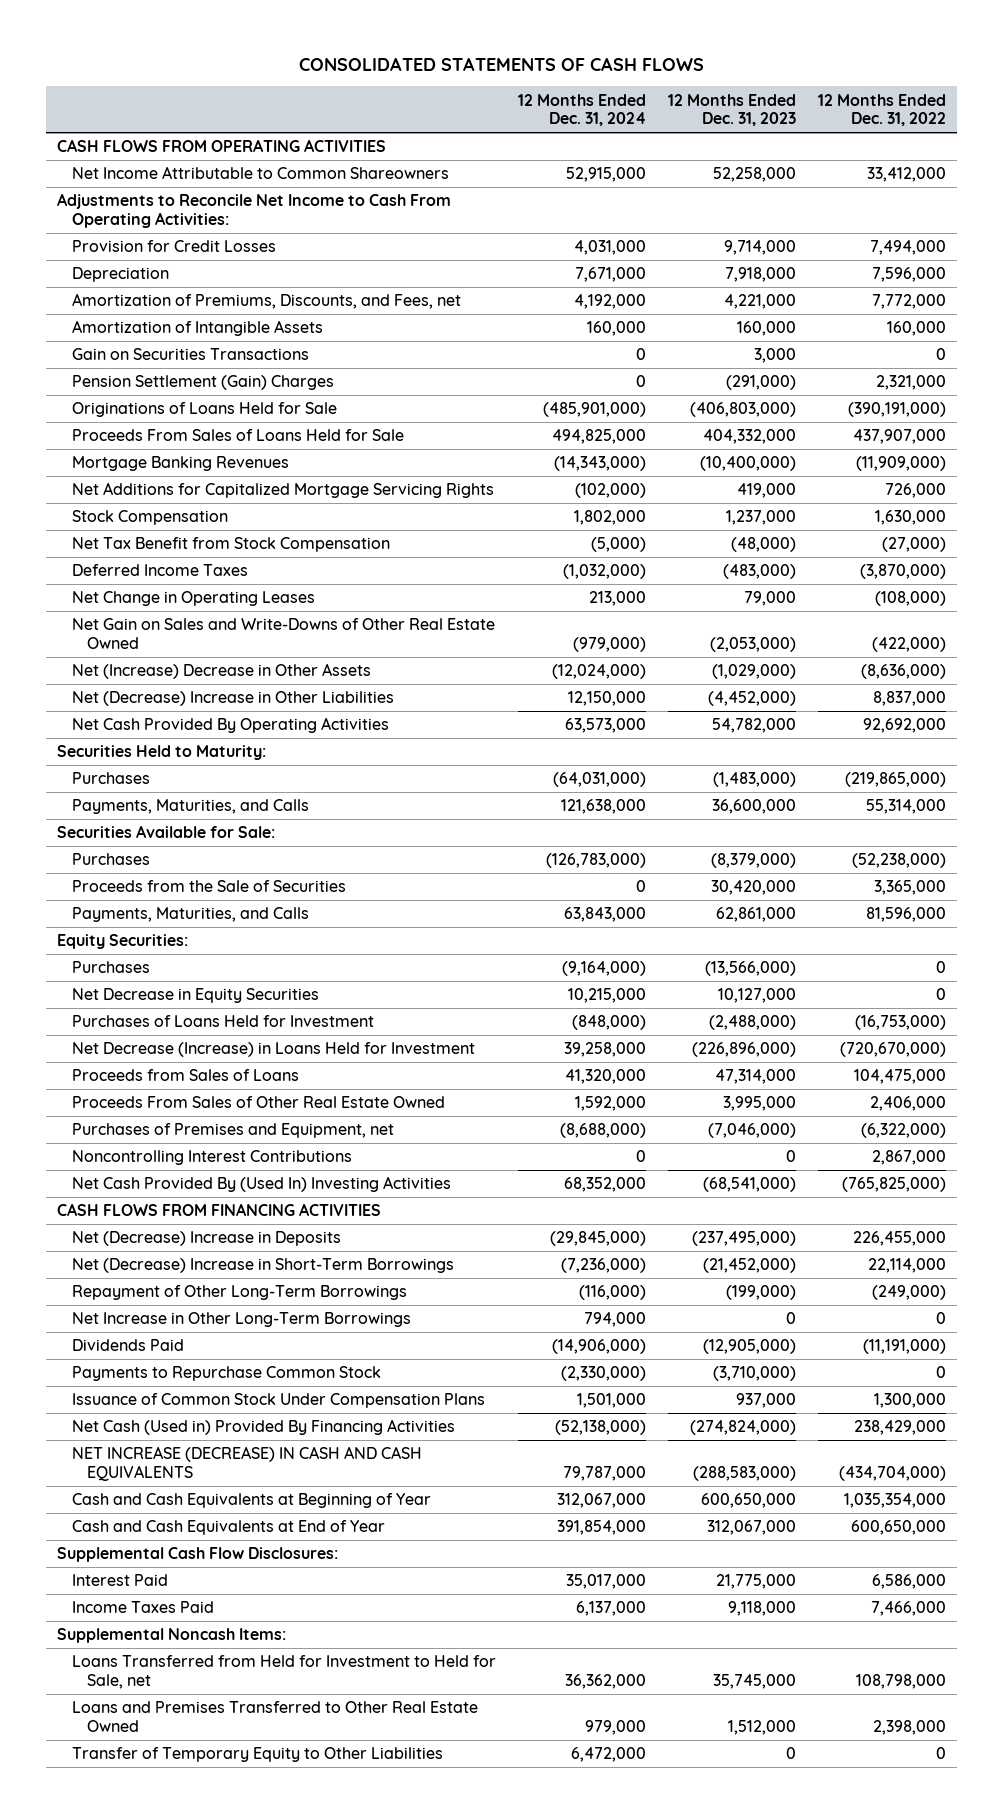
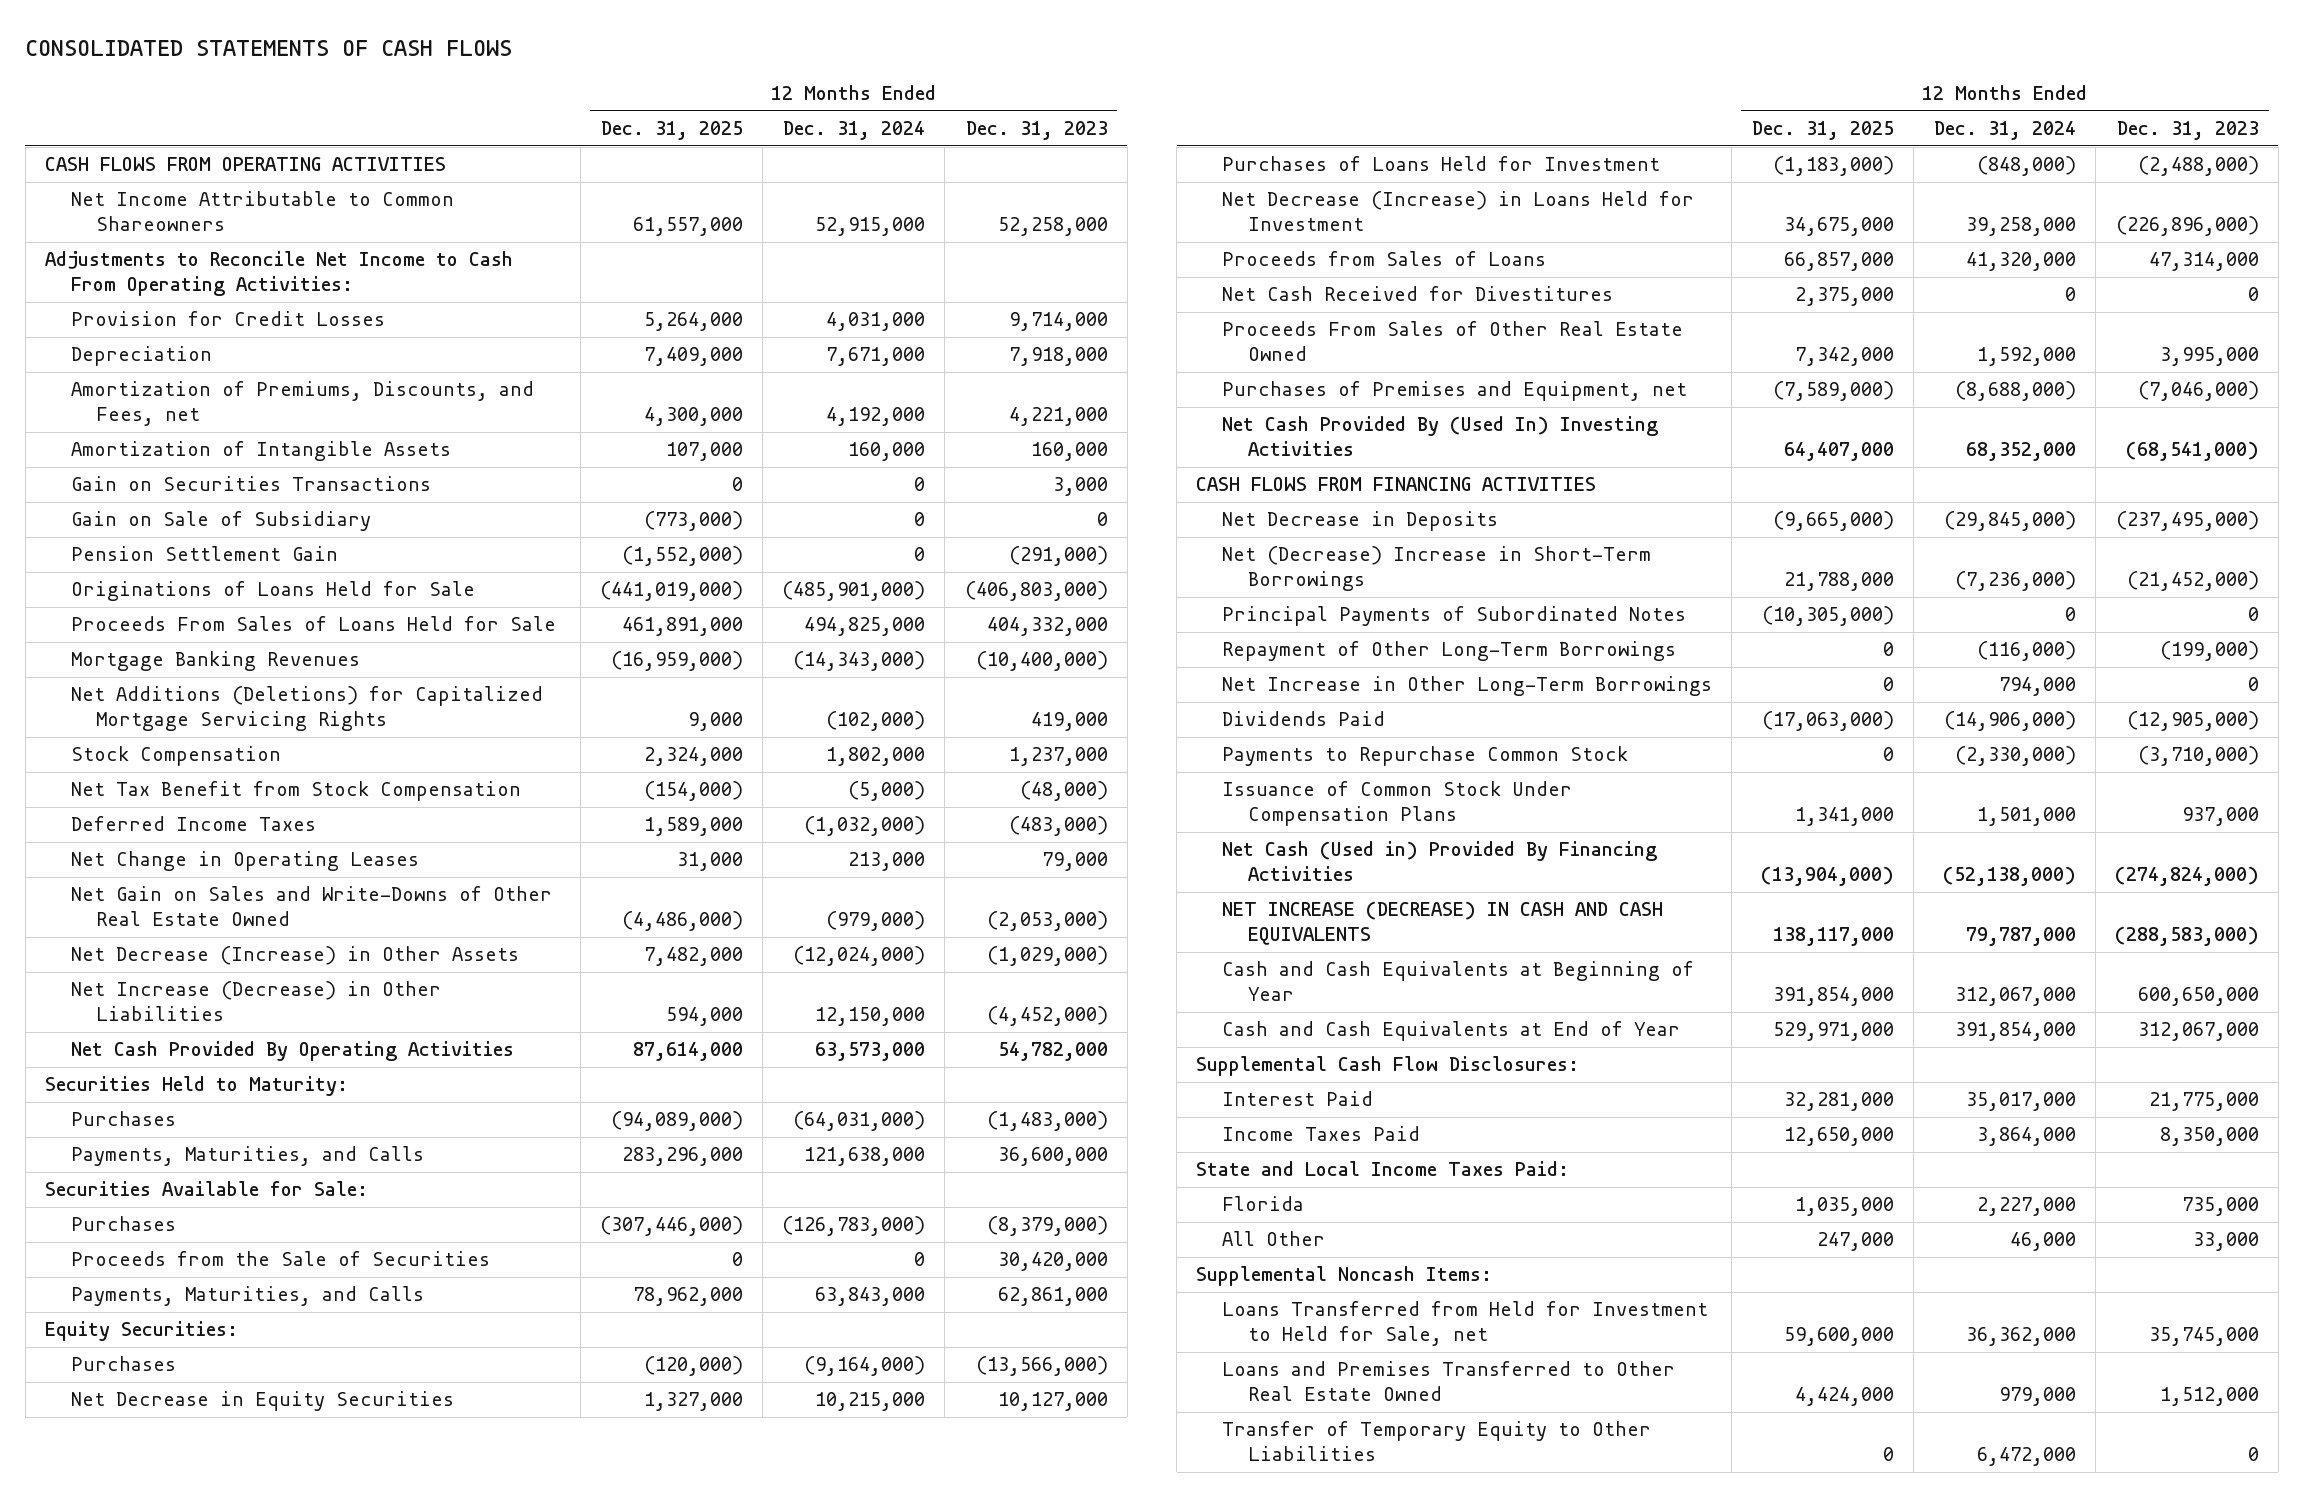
[818,93,947,127] 12 Months Ended Dec. 31, 2022 -> none
none -> [600,121,743,141] Dec. 31, 2025
none -> [70,511,371,532] Gain on Sale of Subsidiary
[72,375,335,391] Pension Settlement (Gain) Charges -> [70,546,338,562] Pension Settlement Gain
[72,482,495,499] Net Additions for Capitalized Mortgage Servicing Rights -> [70,686,543,732] Net Additions (Deletions) for Capitalized Mortgage Servicing Rights
[72,663,372,680] Net (Increase) Decrease in Other Assets -> [70,946,519,966] Net Decrease (Increase) in Other Assets
[72,691,395,707] Net (Decrease) Increase in Other Liabilities -> [70,981,441,1022] Net Increase (Decrease) in Other Liabilities
none -> [1222,286,1614,302] Net Cash Received for Divestitures
[72,1150,353,1166] Noncontrolling Interest Contributions -> none
[72,1231,342,1247] Net (Decrease) Increase in Deposits -> [1222,511,1499,532] Net Decrease in Deposits
none -> [1222,606,1687,627] Principal Payments of Subordinated Notes
[576,1601,647,1617] 6,137,000 -> [1977,1127,2077,1147] 3,864,000
[728,1601,797,1617] 9,118,000 -> [2159,1127,2259,1147] 8,350,000
none -> [1196,1161,1570,1177] State and Local Income Taxes Paid:
none -> [1222,1196,1305,1212] Florida
none -> [1222,1231,1326,1247] All Other

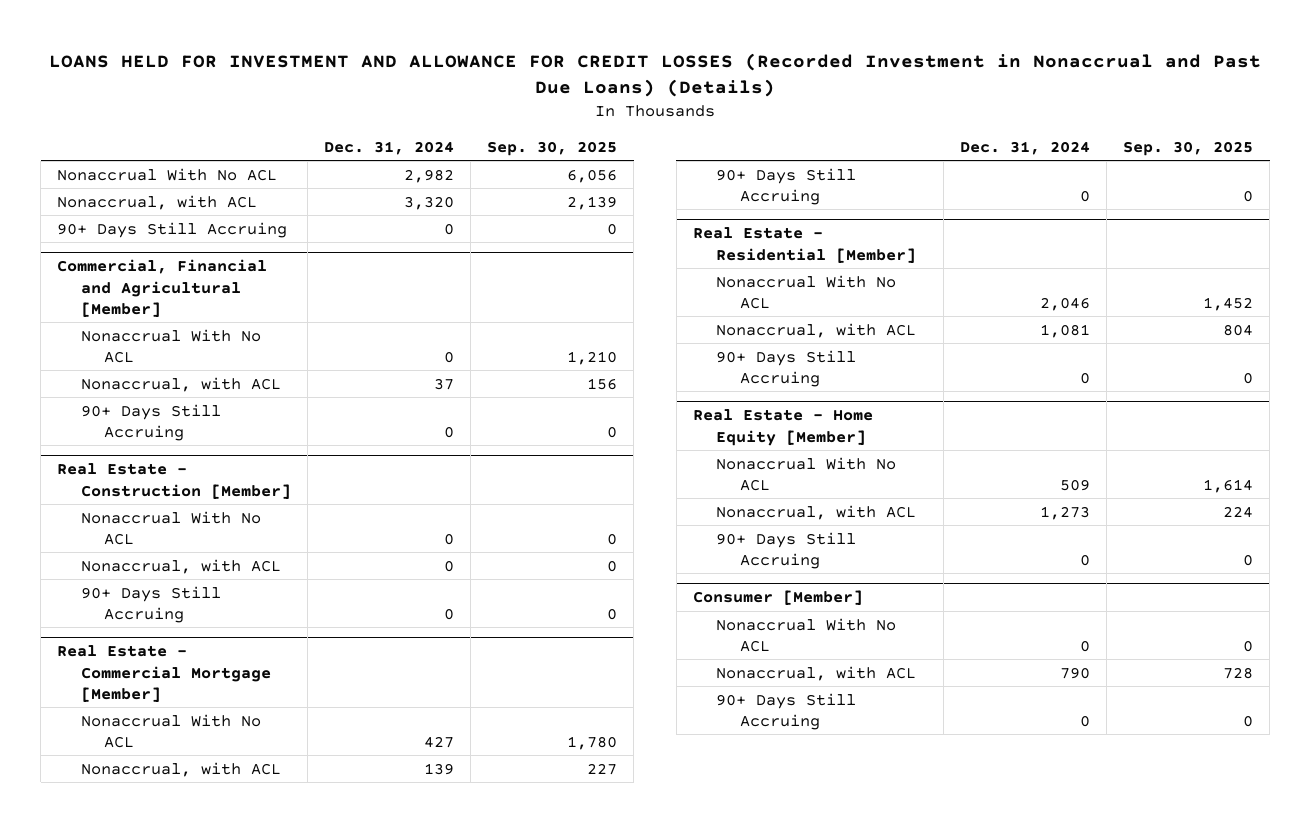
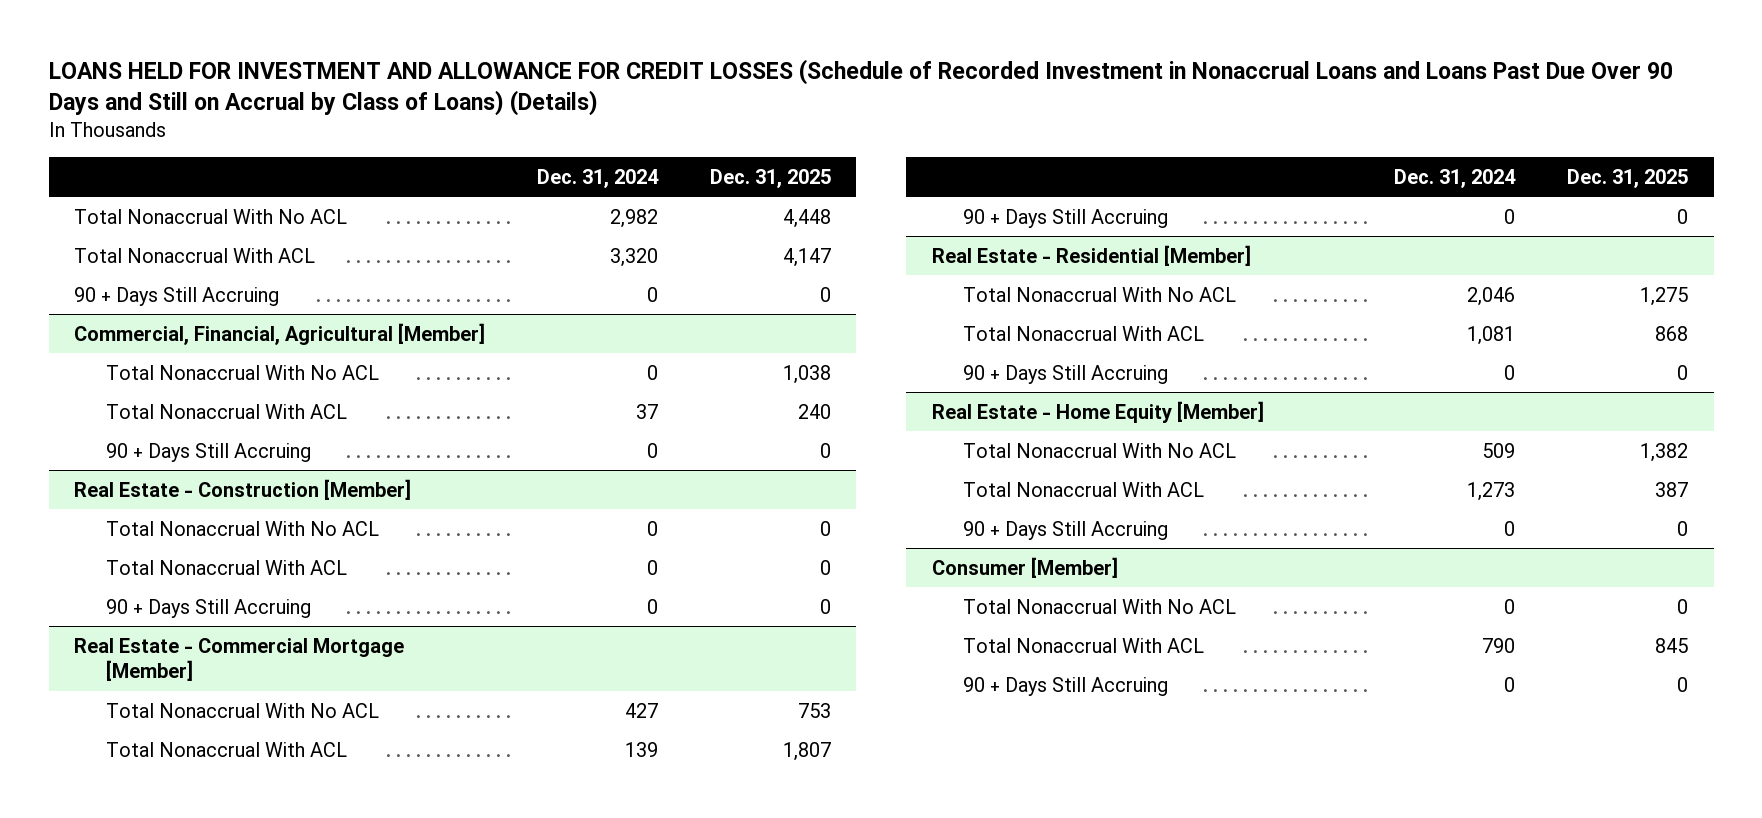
[49,52,1262,98] LOANS HELD FOR INVESTMENT AND ALLOWANCE FOR CREDIT LOSSES (Recorded Investment in Nonaccrual and Past Due Loans) (Details) -> [48,59,1673,117] LOANS HELD FOR INVESTMENT AND ALLOWANCE FOR CREDIT LOSSES (Schedule of Recorded Investment in Nonaccrual Loans and Loans Past Due Over 90 Days and Still on Accrual by Class of Loans) (Details)
[487,140,618,156] Sep. 30, 2025 -> none
none -> [709,168,831,188] Dec. 31, 2025
[57,167,278,181] Nonaccrual With No ACL -> [74,208,348,224] Total Nonaccrual With No ACL
[57,194,258,210] Nonaccrual, with ACL -> [74,247,316,263] Total Nonaccrual With ACL
[57,221,288,238] 90+ Days Still Accruing -> [74,286,280,306] 90 + Days Still Accruing
[57,259,268,317] Commercial, Financial and Agricultural [Member] -> [74,322,486,345] Commercial, Financial, Agricultural [Member]
[80,328,261,363] Nonaccrual With No ACL -> [105,364,379,380] Total Nonaccrual With No ACL
[80,376,281,392] Nonaccrual, with ACL -> [105,403,347,419] Total Nonaccrual With ACL
[80,403,221,441] 90+ Days Still Accruing -> [105,442,311,462] 90 + Days Still Accruing
[80,510,261,545] Nonaccrual With No ACL -> [105,520,379,536] Total Nonaccrual With No ACL
[80,558,281,574] Nonaccrual, with ACL -> [105,559,347,575] Total Nonaccrual With ACL
[80,585,221,623] 90+ Days Still Accruing -> [105,598,311,618] 90 + Days Still Accruing
[80,713,261,748] Nonaccrual With No ACL -> [105,702,379,718] Total Nonaccrual With No ACL
[80,761,281,777] Nonaccrual, with ACL -> [105,741,347,757] Total Nonaccrual With ACL
[716,167,857,205] 90+ Days Still Accruing -> [963,208,1169,228] 90 + Days Still Accruing
[716,274,897,309] Nonaccrual With No ACL -> [963,286,1237,302] Total Nonaccrual With No ACL
[716,322,917,338] Nonaccrual, with ACL -> [963,325,1205,341] Total Nonaccrual With ACL
[716,349,857,387] 90+ Days Still Accruing -> [963,364,1169,384] 90 + Days Still Accruing
[716,456,897,491] Nonaccrual With No ACL -> [963,442,1237,458] Total Nonaccrual With No ACL
[716,504,917,520] Nonaccrual, with ACL -> [963,481,1205,497] Total Nonaccrual With ACL
[716,531,857,569] 90+ Days Still Accruing -> [963,520,1169,540] 90 + Days Still Accruing
[716,617,897,652] Nonaccrual With No ACL -> [963,598,1237,614] Total Nonaccrual With No ACL
[716,665,917,681] Nonaccrual, with ACL -> [963,637,1205,653] Total Nonaccrual With ACL
[716,692,857,730] 90+ Days Still Accruing -> [963,676,1169,696] 90 + Days Still Accruing

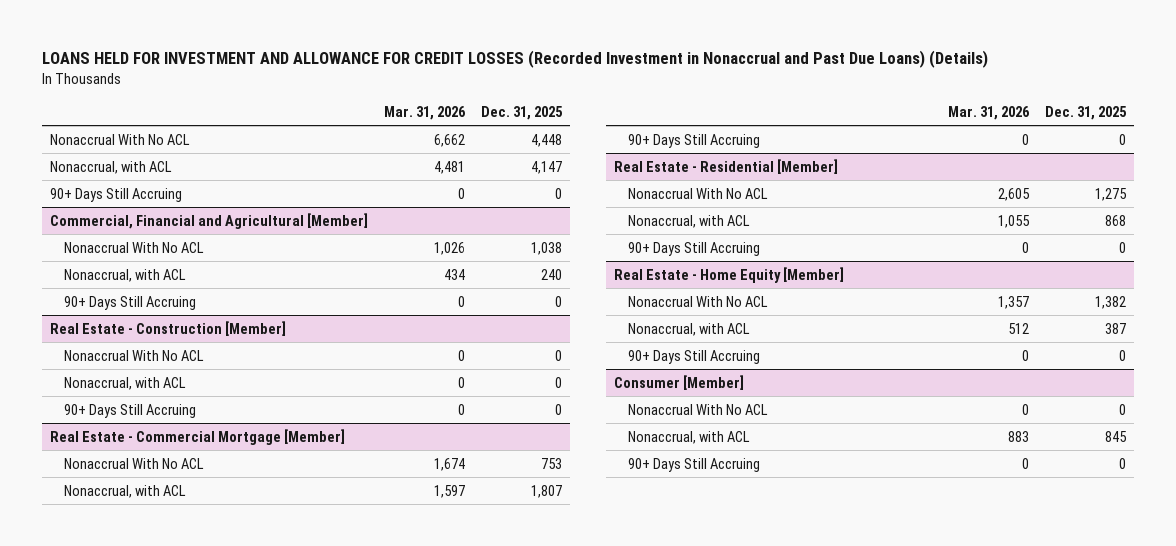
[48,59,1673,117] LOANS HELD FOR INVESTMENT AND ALLOWANCE FOR CREDIT LOSSES (Schedule of Recorded Investment in Nonaccrual Loans and Loans Past Due Over 90 Days and Still on Accrual by Class of Loans) (Details) -> [41,50,988,69] LOANS HELD FOR INVESTMENT AND ALLOWANCE FOR CREDIT LOSSES (Recorded Investment in Nonaccrual and Past Due Loans) (Details)
[536,168,659,188] Dec. 31, 2024 -> none
none -> [383,105,466,120] Mar. 31, 2026
[74,208,348,224] Total Nonaccrual With No ACL -> [49,133,190,145] Nonaccrual With No ACL
[74,247,316,263] Total Nonaccrual With ACL -> [49,160,172,174] Nonaccrual, with ACL
[74,286,280,306] 90 + Days Still Accruing -> [49,187,182,202] 90+ Days Still Accruing
[74,322,486,345] Commercial, Financial, Agricultural [Member] -> [49,212,368,229] Commercial, Financial and Agricultural [Member]
[105,364,379,380] Total Nonaccrual With No ACL -> [63,241,204,253] Nonaccrual With No ACL
[105,403,347,419] Total Nonaccrual With ACL -> [63,268,186,282] Nonaccrual, with ACL
[105,442,311,462] 90 + Days Still Accruing -> [63,295,196,310] 90+ Days Still Accruing
[105,520,379,536] Total Nonaccrual With No ACL -> [63,349,204,361] Nonaccrual With No ACL
[105,559,347,575] Total Nonaccrual With ACL -> [63,376,186,390] Nonaccrual, with ACL
[105,598,311,618] 90 + Days Still Accruing -> [63,403,196,418] 90+ Days Still Accruing
[105,702,379,718] Total Nonaccrual With No ACL -> [63,457,204,469] Nonaccrual With No ACL
[105,741,347,757] Total Nonaccrual With ACL -> [63,484,186,498] Nonaccrual, with ACL
[963,208,1169,228] 90 + Days Still Accruing -> [628,133,761,148] 90+ Days Still Accruing
[963,286,1237,302] Total Nonaccrual With No ACL -> [628,187,769,199] Nonaccrual With No ACL
[963,325,1205,341] Total Nonaccrual With ACL -> [628,214,751,228] Nonaccrual, with ACL
[963,364,1169,384] 90 + Days Still Accruing -> [628,241,761,256] 90+ Days Still Accruing
[963,442,1237,458] Total Nonaccrual With No ACL -> [628,295,769,307] Nonaccrual With No ACL
[963,481,1205,497] Total Nonaccrual With ACL -> [628,322,751,336] Nonaccrual, with ACL
[963,520,1169,540] 90 + Days Still Accruing -> [628,349,761,364] 90+ Days Still Accruing
[963,598,1237,614] Total Nonaccrual With No ACL -> [628,403,769,415] Nonaccrual With No ACL
[963,637,1205,653] Total Nonaccrual With ACL -> [628,430,751,444] Nonaccrual, with ACL
[963,676,1169,696] 90 + Days Still Accruing -> [628,457,761,472] 90+ Days Still Accruing

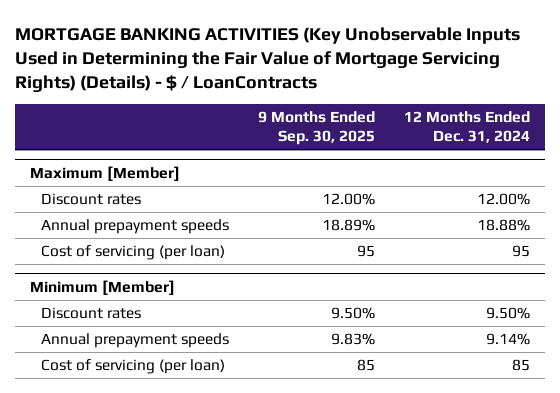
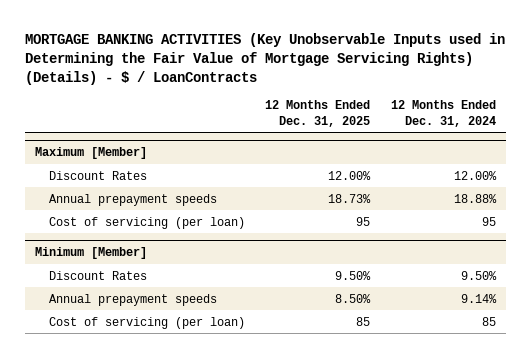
[15,26,521,93] MORTGAGE BANKING ACTIVITIES (Key Unobservable Inputs Used in Determining the Fair Value of Mortgage Servicing Rights) (Details) - $ / LoanContracts -> [25,32,506,85] MORTGAGE BANKING ACTIVITIES (Key Unobservable Inputs used in Determining the Fair Value of Mortgage Servicing Rights) (Details) - $ / LoanContracts
[258,111,376,146] 9 Months Ended Sep. 30, 2025 -> none
none -> [265,100,371,127] 12 Months Ended Dec. 31, 2025
[41,193,142,206] Discount rates -> [49,170,148,180] Discount Rates
[41,307,142,320] Discount rates -> [49,270,148,280] Discount Rates

